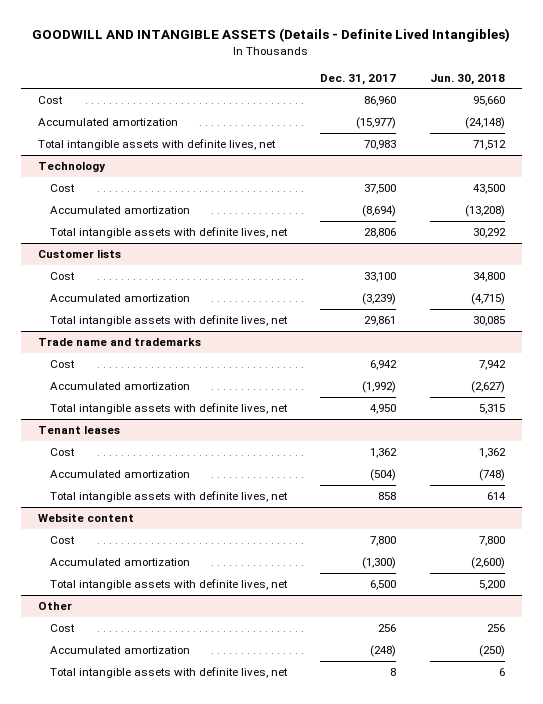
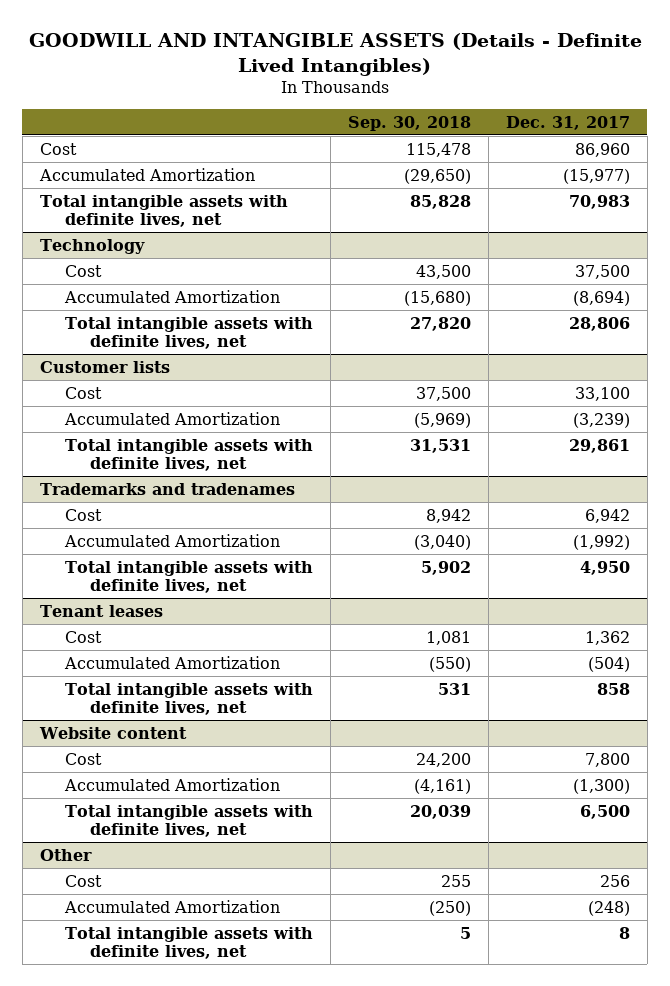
[429,73,505,85] Jun. 30, 2018 -> none
none -> [347,115,471,131] Sep. 30, 2018
[37,117,178,126] Accumulated amortization -> [38,167,255,181] Accumulated Amortization
[49,205,190,214] Accumulated amortization -> [63,289,280,303] Accumulated Amortization
[49,293,190,302] Accumulated amortization -> [63,411,280,425] Accumulated Amortization
[37,337,201,346] Trade name and trademarks -> [39,482,295,495] Trademarks and tradenames
[49,381,190,390] Accumulated amortization -> [63,533,280,547] Accumulated Amortization
[49,469,190,478] Accumulated amortization -> [63,655,280,669] Accumulated Amortization
[49,557,190,566] Accumulated amortization -> [63,777,280,791] Accumulated Amortization
[49,645,190,654] Accumulated amortization -> [63,899,280,913] Accumulated Amortization

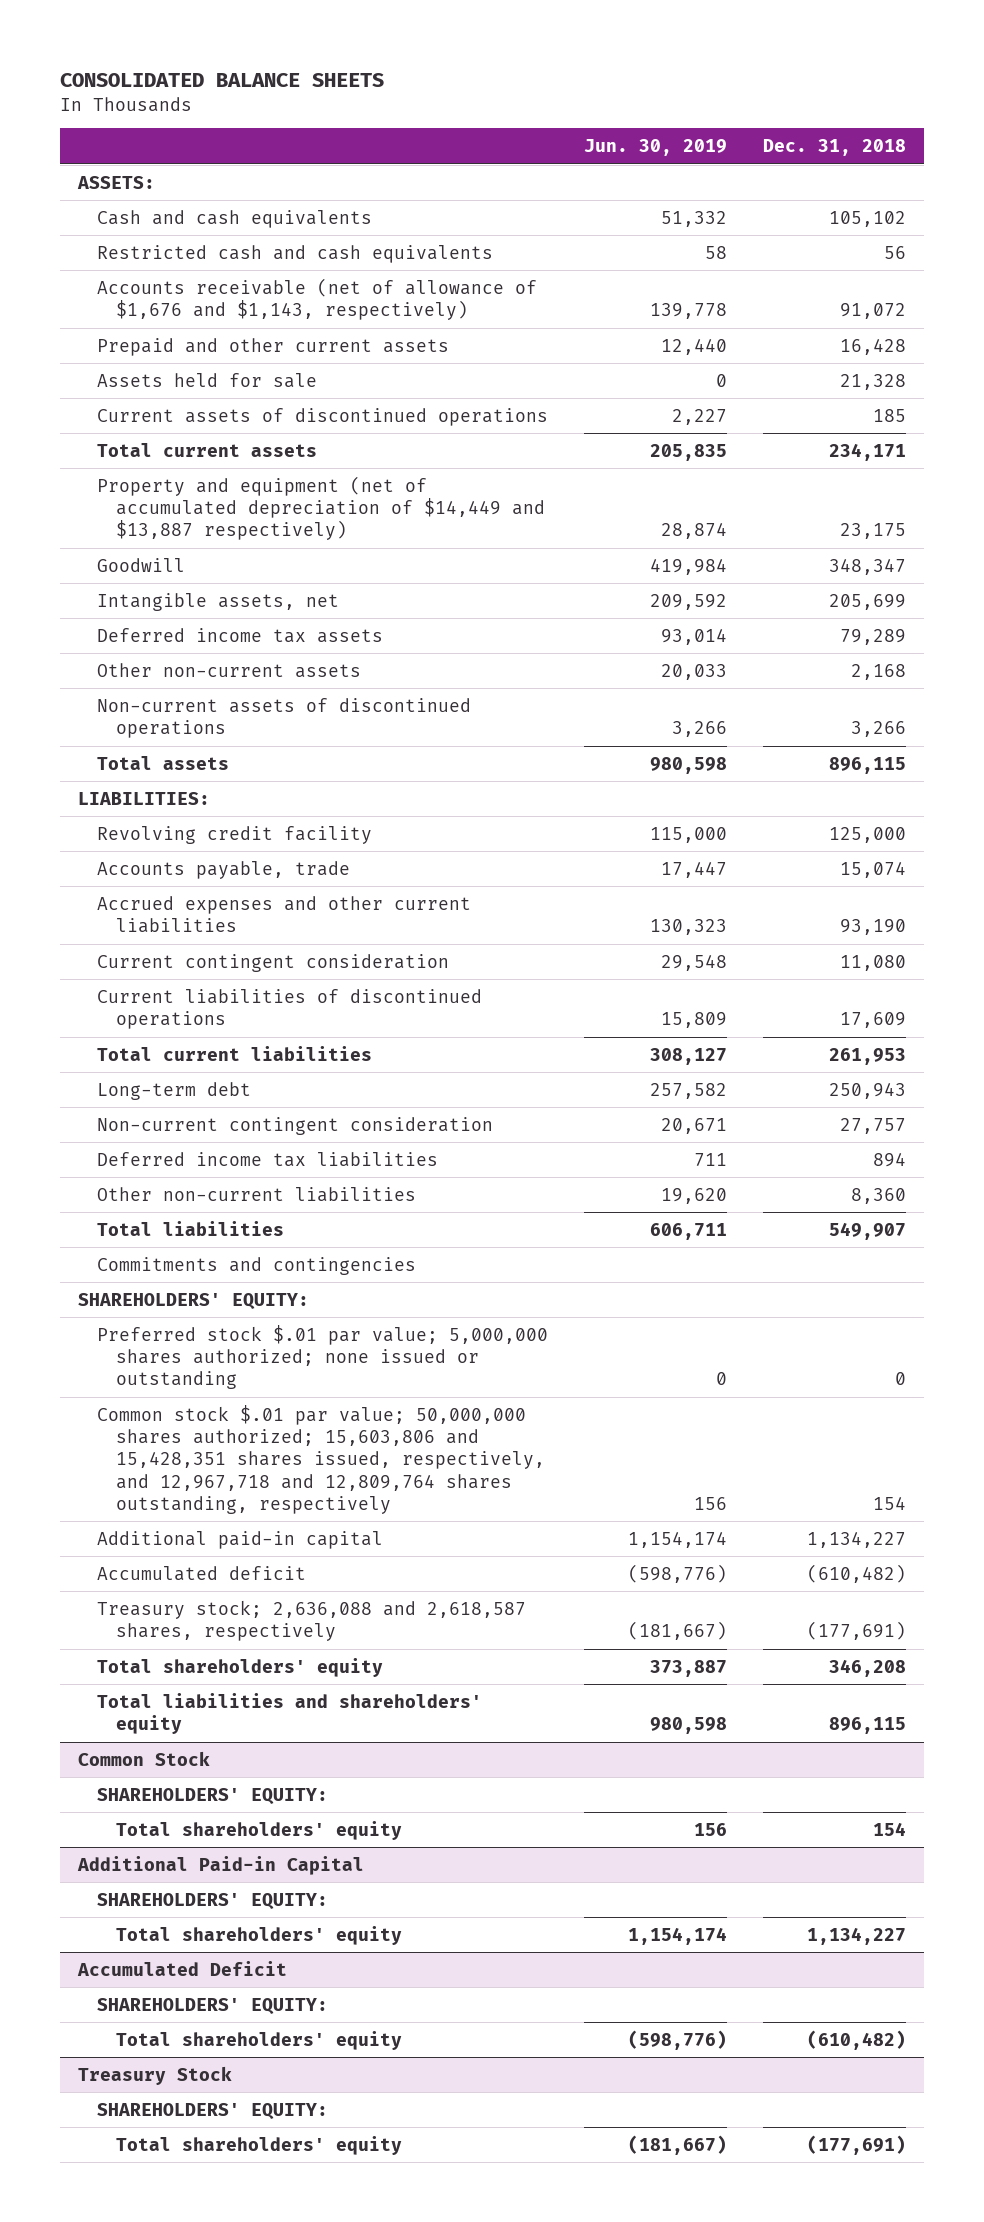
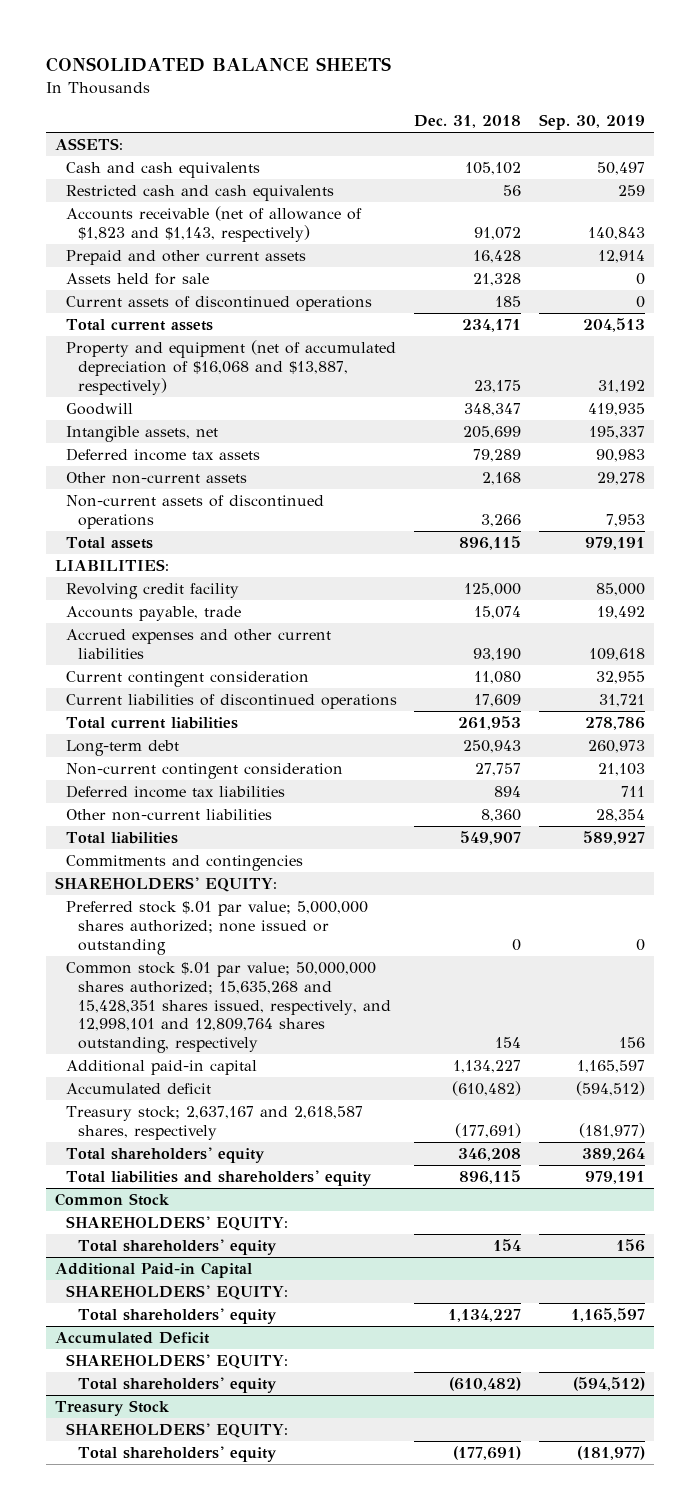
[584,139,728,157] Jun. 30, 2019 -> none
none -> [538,113,645,130] Sep. 30, 2019
[97,277,538,321] Accounts receivable (net of allowance of $1,676 and $1,143, respectively) -> [66,206,363,242] Accounts receivable (net of allowance of $1,823 and $1,143, respectively)
[97,475,545,541] Property and equipment (net of accumulated depreciation of $14,449 and $13,887 respectively) -> [66,340,397,395] Property and equipment (net of accumulated depreciation of $16,068 and $13,887, respectively)
[97,1404,545,1514] Common stock $.01 par value; 50,000,000 shares authorized; 15,603,806 and 15,428,351 shares issued, respectively, and 12,967,718 and 12,809,764 shares outstanding, respectively -> [66,962,391,1054] Common stock $.01 par value; 50,000,000 shares authorized; 15,635,268 and 15,428,351 shares issued, respectively, and 12,998,101 and 12,809,764 shares outstanding, respectively
[97,1599,527,1642] Treasury stock; 2,636,088 and 2,618,587 shares, respectively -> [66,1106,364,1140] Treasury stock; 2,637,167 and 2,618,587 shares, respectively

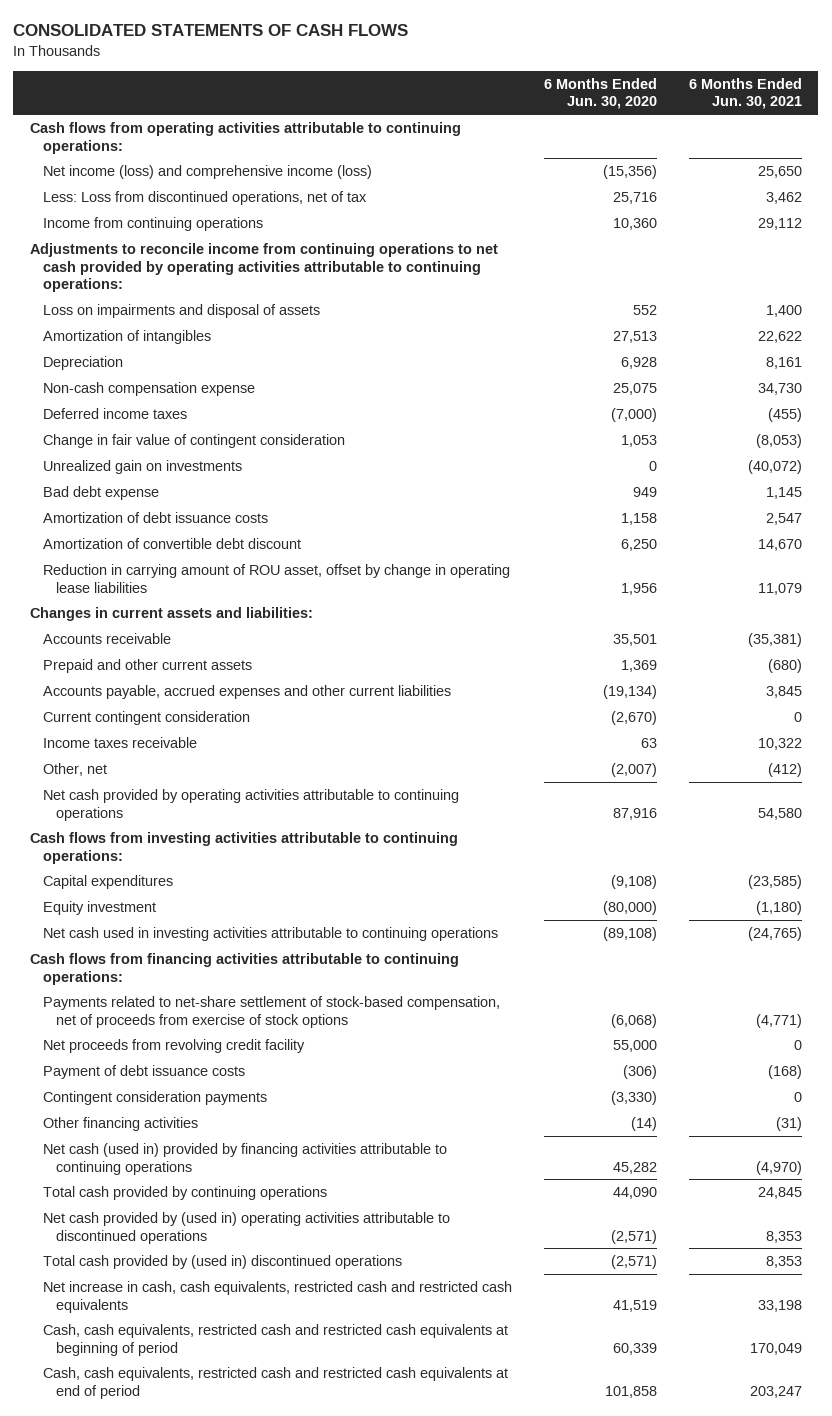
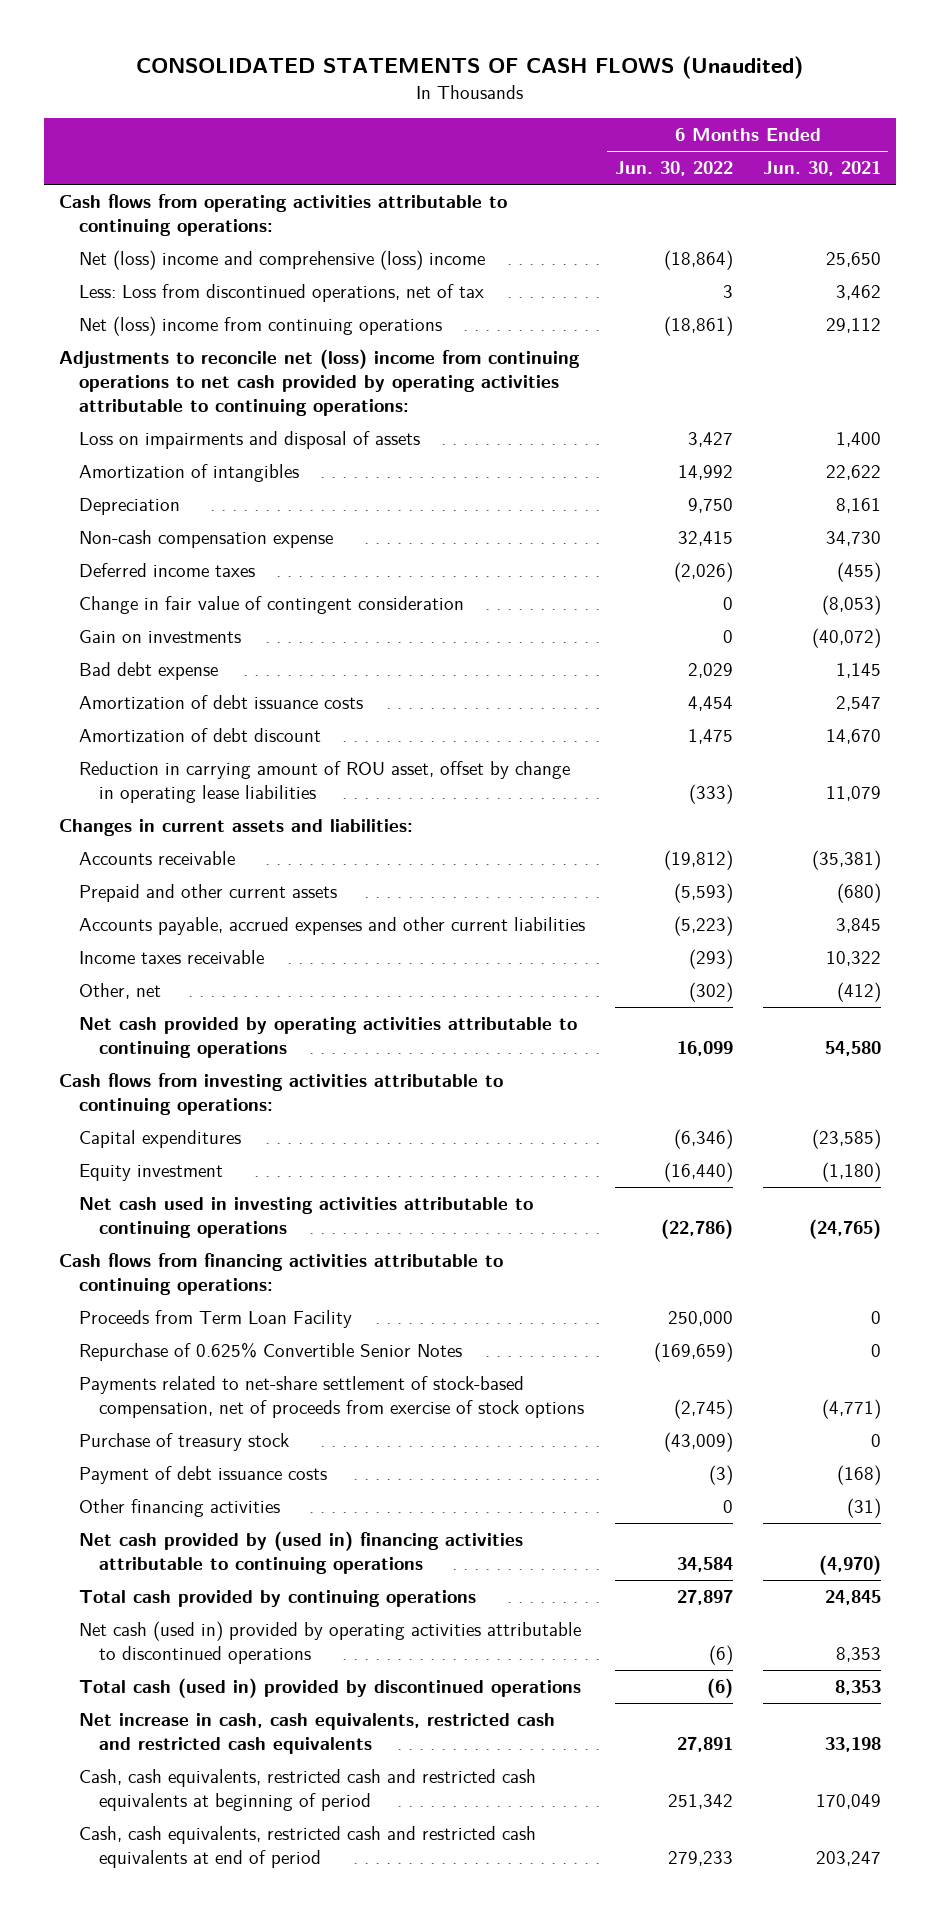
[13,24,409,37] CONSOLIDATED STATEMENTS OF CASH FLOWS -> [135,56,803,80] CONSOLIDATED STATEMENTS OF CASH FLOWS (Unaudited)
[543,77,657,110] 6 Months Ended Jun. 30, 2020 -> none
none -> [614,161,733,177] Jun. 30, 2022
[42,164,372,179] Net income (loss) and comprehensive income (loss) -> [78,250,485,271] Net (loss) income and comprehensive (loss) income
[42,216,263,231] Income from continuing operations -> [78,316,442,337] Net (loss) income from continuing operations
[29,242,498,293] Adjustments to reconcile income from continuing operations to net cash provided by operating activities attributable to continuing operations: -> [58,349,580,417] Adjustments to reconcile net (loss) income from continuing operations to net cash provided by operating activities attributable to continuing operations:
[42,459,242,474] Unrealized gain on investments -> [78,630,241,644] Gain on investments
[42,537,301,549] Amortization of convertible debt discount -> [78,728,321,743] Amortization of debt discount
[42,710,250,725] Current contingent consideration -> none
none -> [78,1310,352,1329] Proceeds from Term Loan Facility
none -> [78,1342,462,1362] Repurchase of 0.625% Convertible Senior Notes
[42,1038,305,1053] Net proceeds from revolving credit facility -> none
none -> [78,1433,289,1452] Purchase of treasury stock
[42,1090,267,1105] Contingent consideration payments -> none
[42,1142,447,1175] Net cash (used in) provided by financing activities attributable to continuing operations -> [78,1531,523,1575] Net cash provided by (used in) financing activities attributable to continuing operations
[42,1211,450,1244] Net cash provided by (used in) operating activities attributable to discontinued operations -> [78,1621,581,1665] Net cash (used in) provided by operating activities attributable to discontinued operations
[42,1254,402,1269] Total cash provided by (used in) discontinued operations -> [78,1678,581,1699] Total cash (used in) provided by discontinued operations

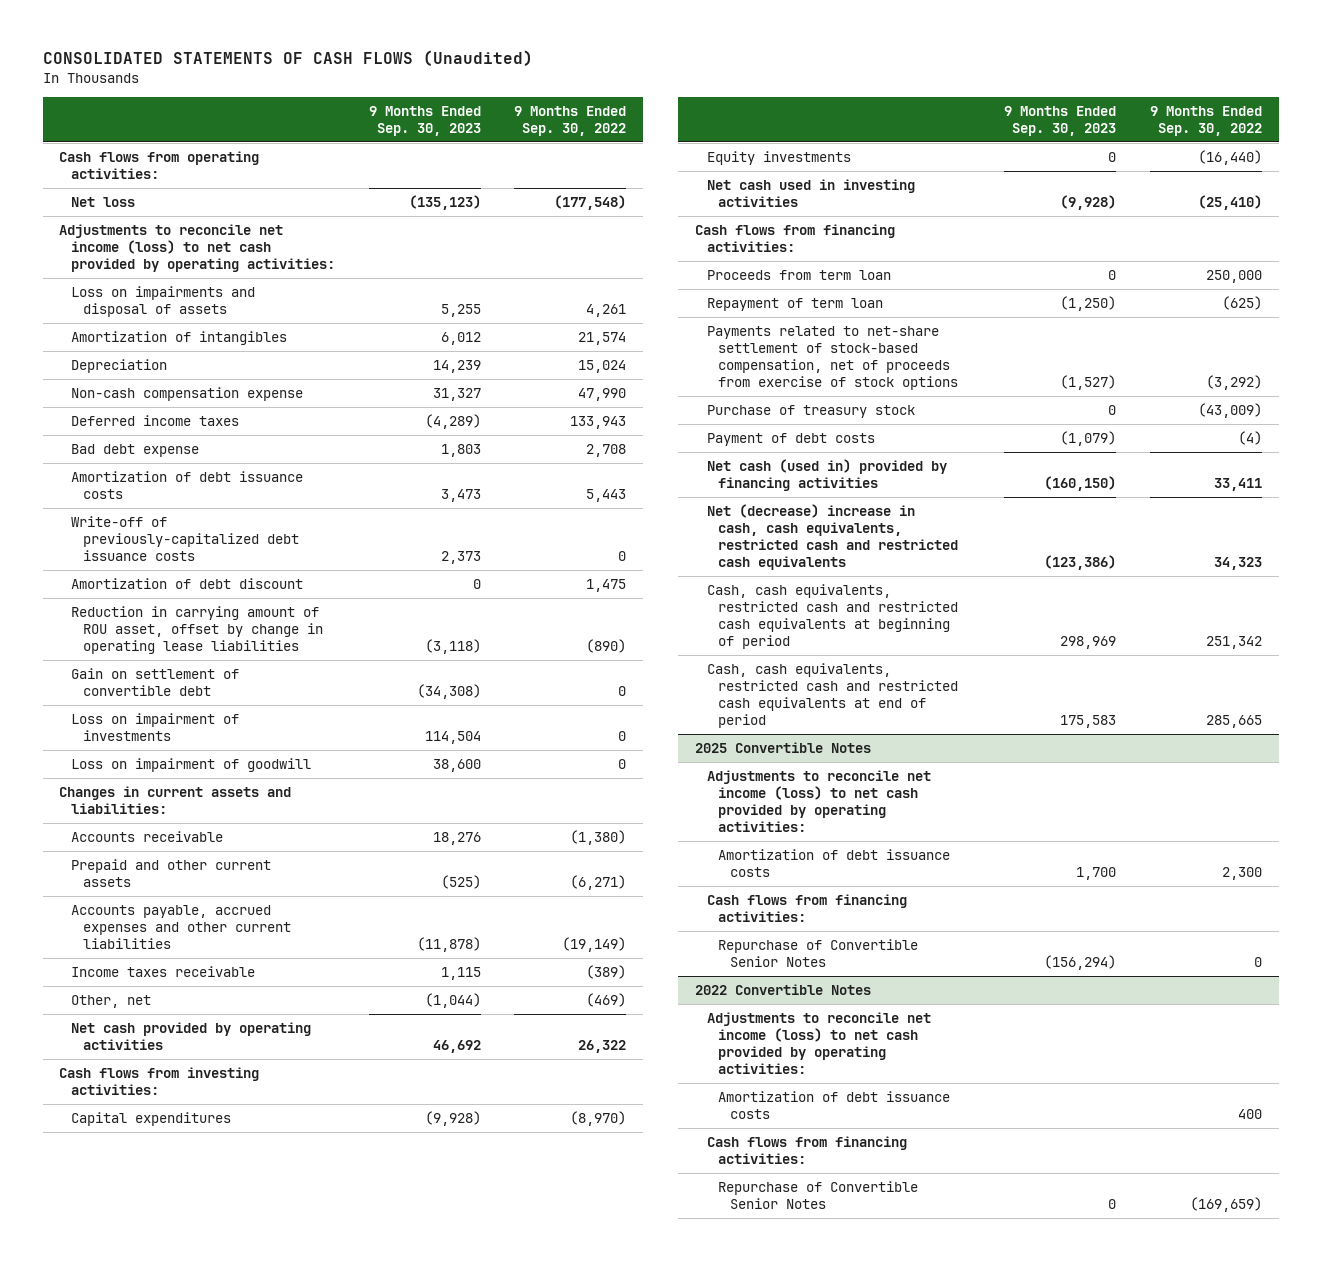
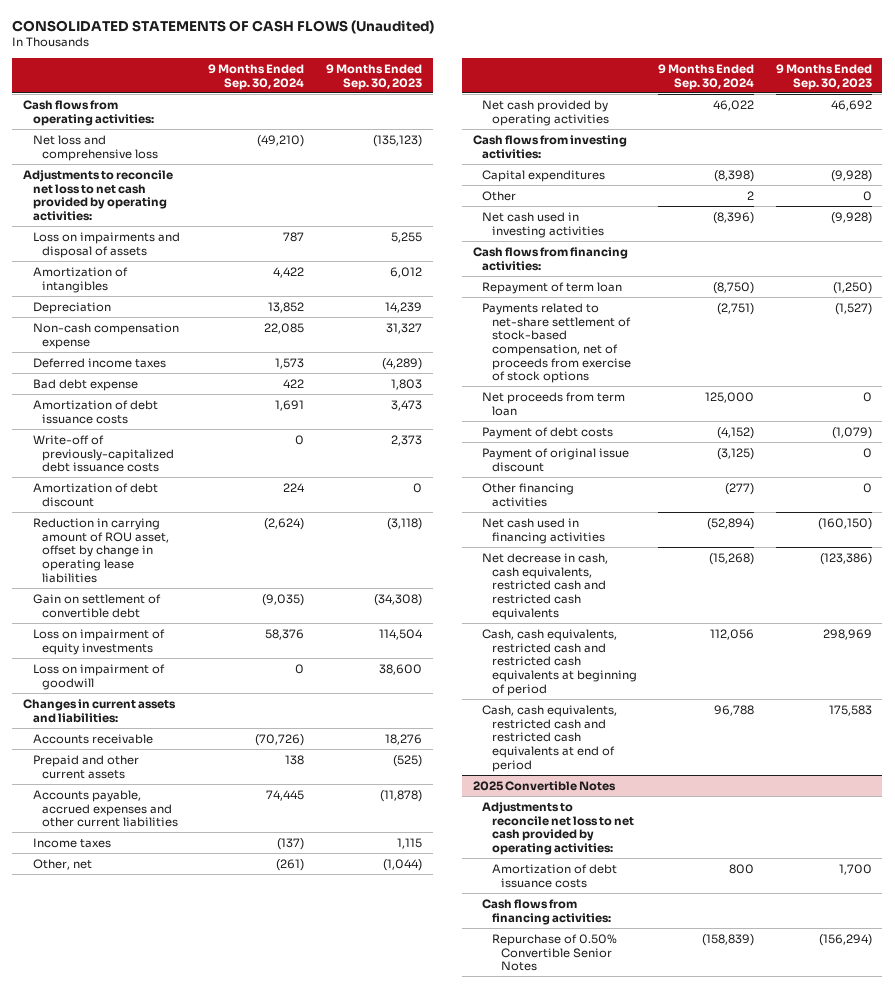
[514,105,627,137] 9 Months Ended Sep. 30, 2022 -> none
none -> [208,63,305,90] 9 Months Ended Sep. 30, 2024
[70,196,135,207] Net loss -> [32,134,158,161] Net loss and comprehensive loss
[59,223,335,273] Adjustments to reconcile net income (loss) to net cash provided by operating activities: -> [23,169,174,221] Adjustments to reconcile net loss to net cash provided by operating activities:
[70,712,239,742] Loss on impairment of investments -> [32,628,165,655] Loss on impairment of equity investments
[70,965,255,977] Income taxes receivable -> [32,837,111,848] Income taxes
[706,150,851,165] Equity investments -> none
none -> [482,190,517,201] Other
[706,269,891,280] Proceeds from term loan -> none
[706,404,915,418] Purchase of treasury stock -> none
none -> [482,391,626,416] Net proceeds from term loan
none -> [482,447,630,472] Payment of original issue discount
none -> [482,482,575,507] Other financing activities
[706,458,947,492] Net cash (used in) provided by financing activities -> [482,517,605,544] Net cash used in financing activities
[706,503,959,571] Net (decrease) increase in cash, cash equivalents, restricted cash and restricted cash equivalents -> [482,552,609,620] Net decrease in cash, cash equivalents, restricted cash and restricted cash equivalents
[706,769,931,833] Adjustments to reconcile net income (loss) to net cash provided by operating activities: -> [482,801,634,855] Adjustments to reconcile net loss to net cash provided by operating activities:
[694,983,871,995] 2022 Convertible Notes -> none
[706,1011,931,1075] Adjustments to reconcile net income (loss) to net cash provided by operating activities: -> none
[718,1090,951,1120] Amortization of debt issuance costs -> none
[706,1135,907,1165] Cash flows from financing activities: -> none
[718,1180,919,1210] Repurchase of Convertible Senior Notes -> none
[718,938,919,968] Repurchase of Convertible Senior Notes -> [491,933,617,972] Repurchase of 0.50% Convertible Senior Notes

